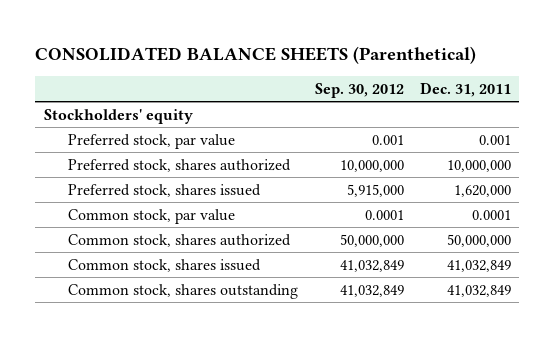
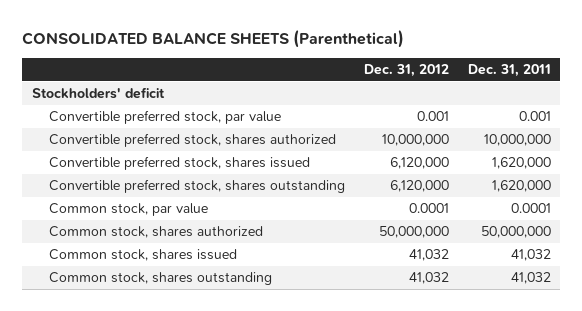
[314,82,404,98] Sep. 30, 2012 -> none
none -> [363,64,449,78] Dec. 31, 2012
[43,108,193,124] Stockholders' equity -> [31,87,165,100] Stockholders' deficit
[68,133,236,149] Preferred stock, par value -> [49,110,282,125] Convertible preferred stock, par value
[68,158,292,172] Preferred stock, shares authorized -> [49,133,337,148] Convertible preferred stock, shares authorized
[68,183,262,197] Preferred stock, shares issued -> [49,156,311,171] Convertible preferred stock, shares issued
none -> [49,179,346,194] Convertible preferred stock, shares outstanding
[447,259,512,272] 41,032,849 -> [510,249,551,262] 41,032
[447,284,512,297] 41,032,849 -> [510,272,551,285] 41,032

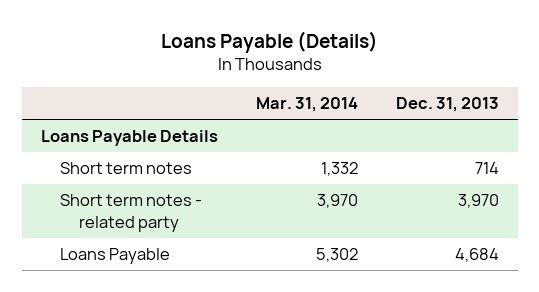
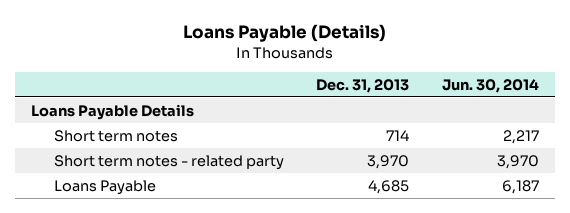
[255,96,358,112] Mar. 31, 2014 -> none
none -> [442,78,540,93] Jun. 30, 2014
[454,248,499,263] 4,684 -> [368,179,410,194] 4,685

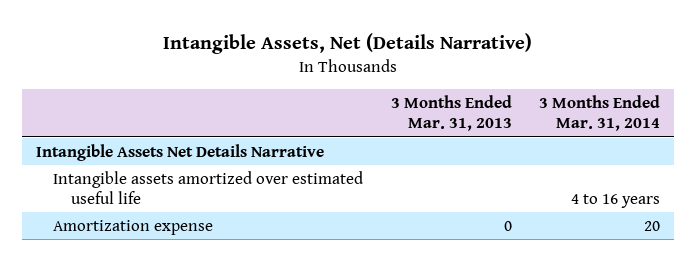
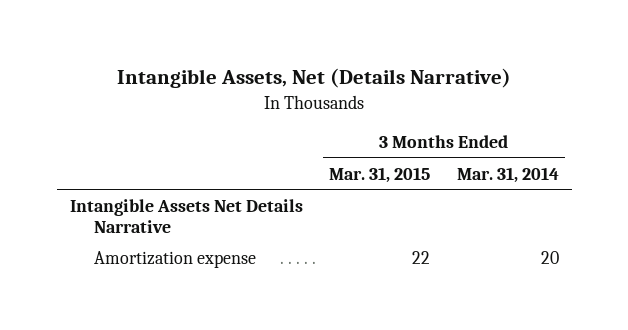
[390,95,512,132] 3 Months Ended Mar. 31, 2013 -> none
none -> [329,166,431,183] Mar. 31, 2015
[53,170,364,205] Intangible assets amortized over estimated useful life -> none

